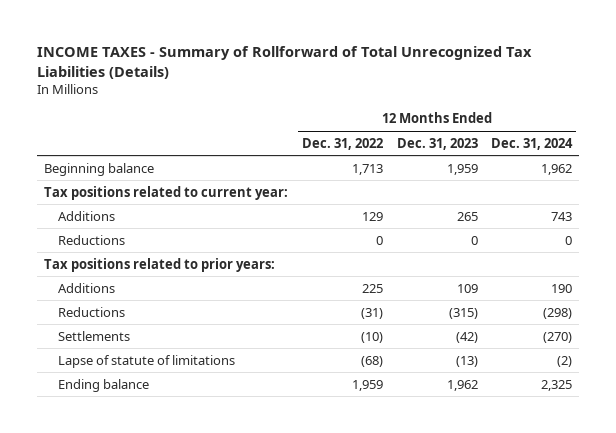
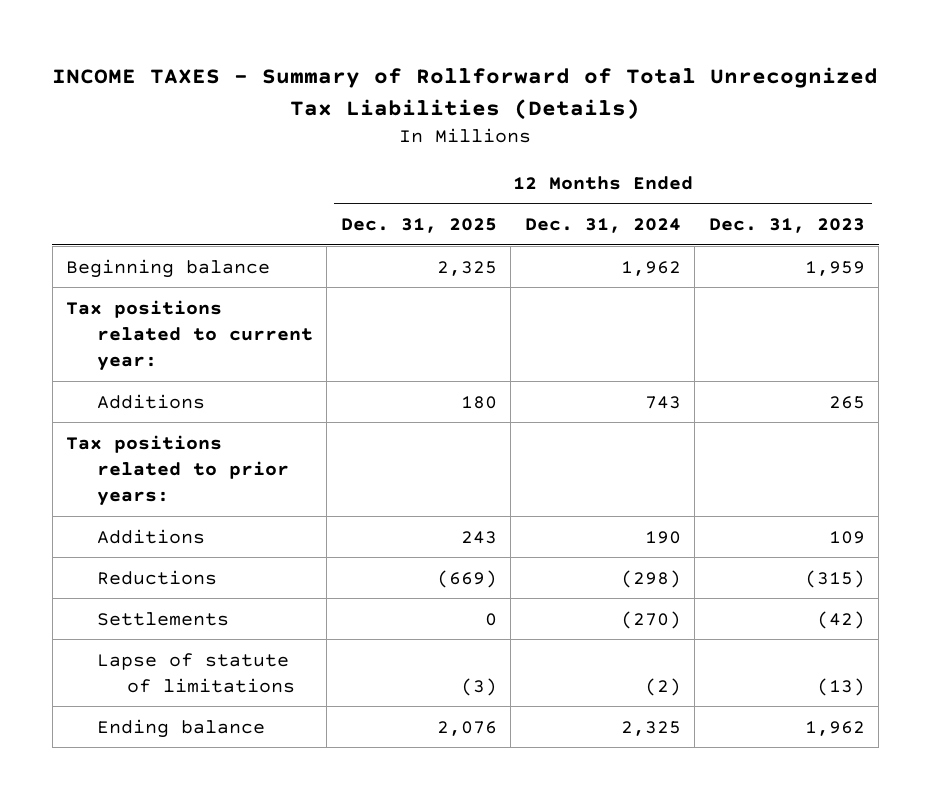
[301,137,383,150] Dec. 31, 2022 -> none
none -> [340,218,497,234] Dec. 31, 2025
[57,234,125,245] Reductions -> none

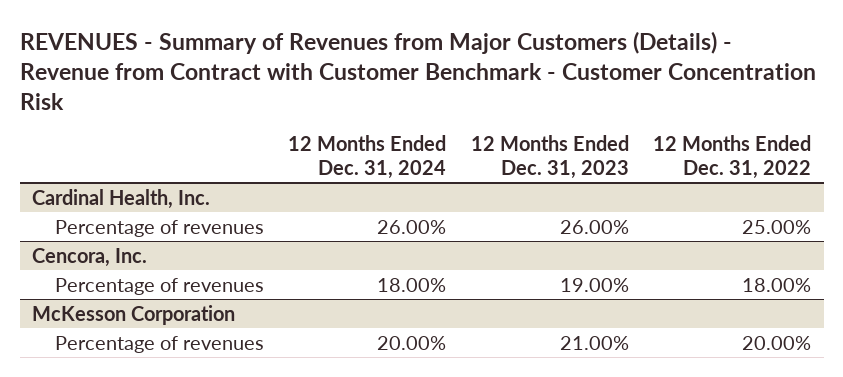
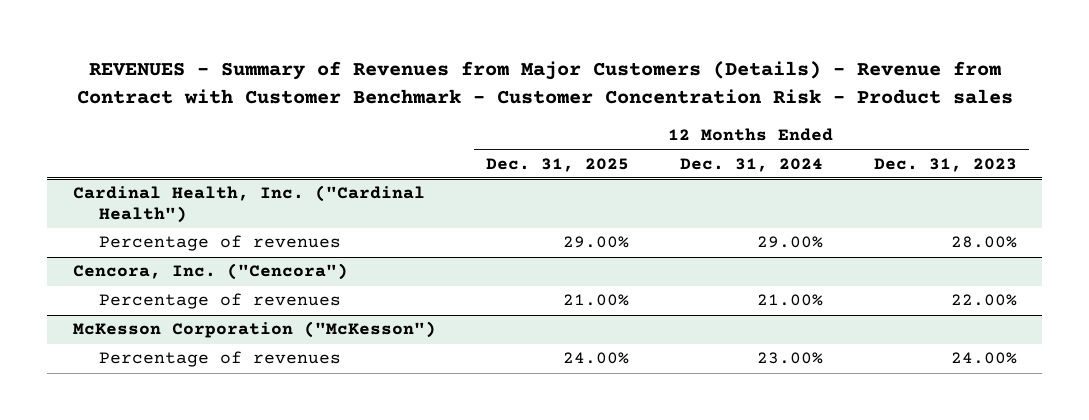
[19,30,816,111] REVENUES - Summary of Revenues from Major Customers (Details) - Revenue from Contract with Customer Benchmark - Customer Concentration Risk -> [76,61,1013,104] REVENUES - Summary of Revenues from Major Customers (Details) - Revenue from Contract with Customer Benchmark - Customer Concentration Risk - Product sales
[653,135,812,179] 12 Months Ended Dec. 31, 2022 -> none
none -> [486,157,630,172] Dec. 31, 2025
[31,188,210,209] Cardinal Health, Inc. -> [72,185,425,224] Cardinal Health, Inc. ("Cardinal Health")
[377,219,447,234] 26.00% -> [756,236,823,249] 29.00%
[559,219,629,234] 26.00% -> [950,236,1017,249] 28.00%
[31,247,147,267] Cencora, Inc. -> [72,263,348,281] Cencora, Inc. ("Cencora")
[377,277,447,292] 18.00% -> [756,294,823,307] 21.00%
[559,277,629,292] 19.00% -> [950,294,1017,307] 22.00%
[31,304,235,325] McKesson Corporation -> [72,321,436,339] McKesson Corporation ("McKesson")
[377,335,447,350] 20.00% -> [756,352,823,365] 23.00%
[559,335,629,350] 21.00% -> [950,352,1017,365] 24.00%

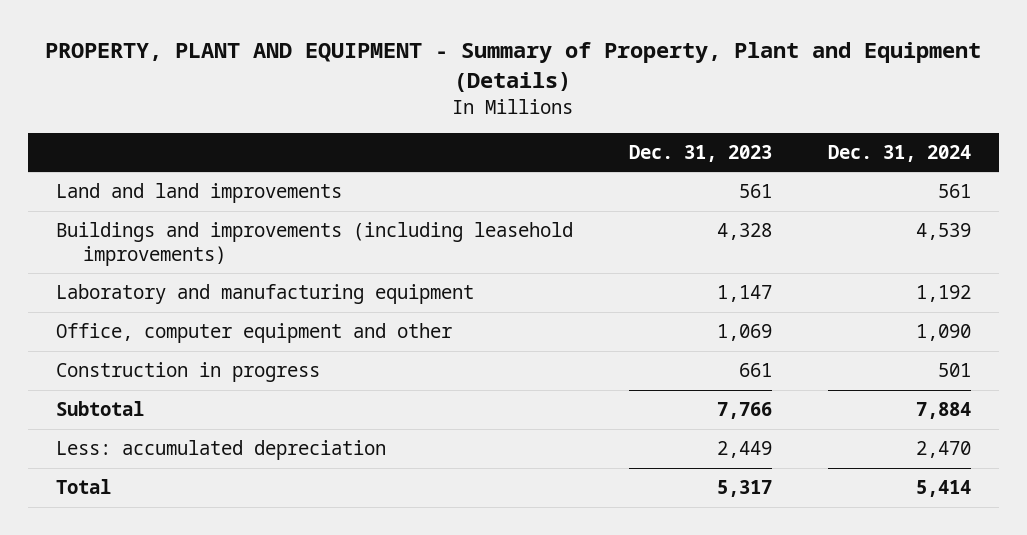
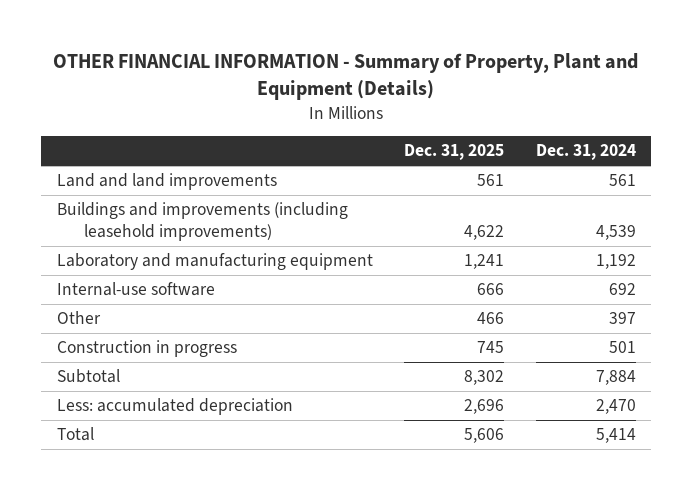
[45,41,982,92] PROPERTY, PLANT AND EQUIPMENT - Summary of Property, Plant and Equipment (Details) -> [53,53,639,101] OTHER FINANCIAL INFORMATION - Summary of Property, Plant and Equipment (Details)
[628,144,772,162] Dec. 31, 2023 -> none
none -> [404,144,505,161] Dec. 31, 2025
none -> [56,282,215,297] Internal-use software
[56,323,453,344] Office, computer equipment and other -> [56,311,101,325] Other
[915,324,971,342] 1,090 -> [608,312,636,325] 397

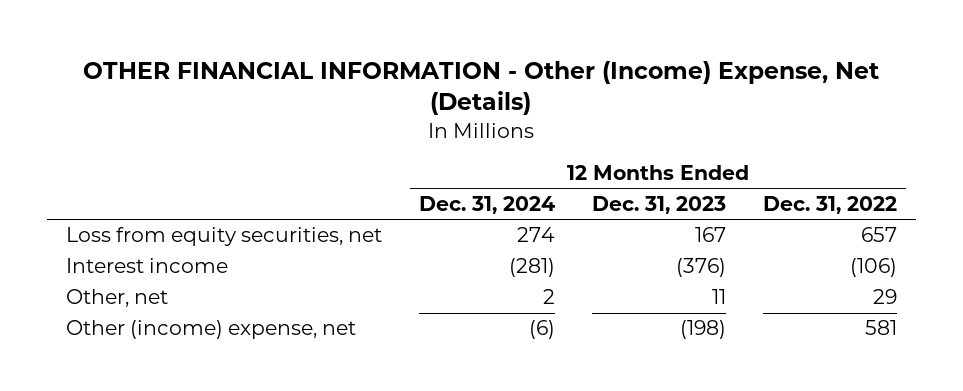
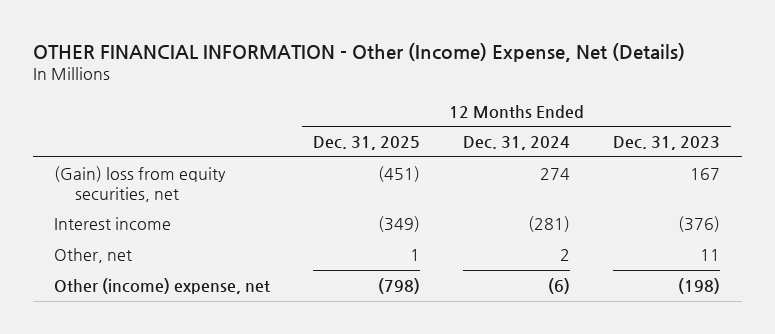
[763,196,898,215] Dec. 31, 2022 -> none
none -> [313,136,421,151] Dec. 31, 2025
[65,227,382,247] Loss from equity securities, net -> [54,165,227,202] (Gain) loss from equity securities, net

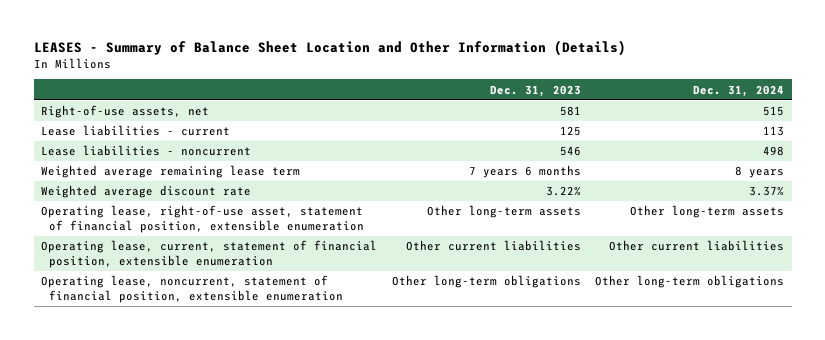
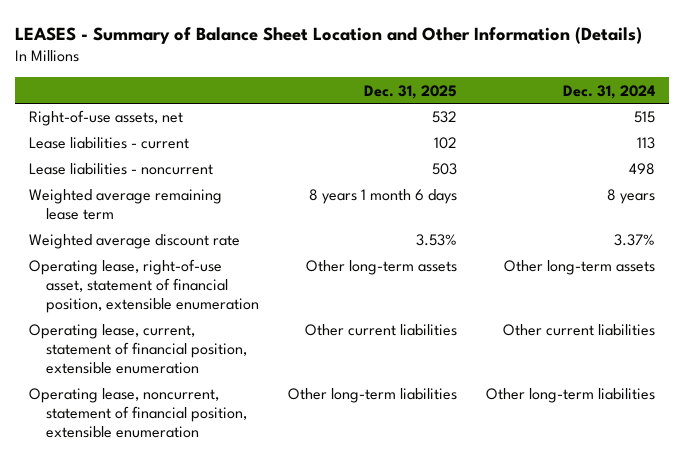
[489,84,581,97] Dec. 31, 2023 -> none
none -> [364,84,458,99] Dec. 31, 2025
[595,275,785,289] Other long-term obligations -> [485,388,655,404] Other long-term liabilities

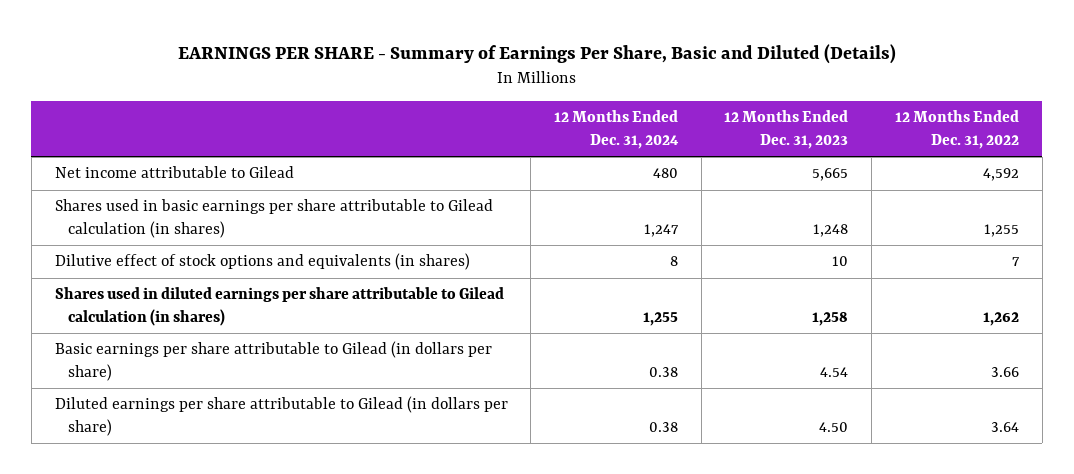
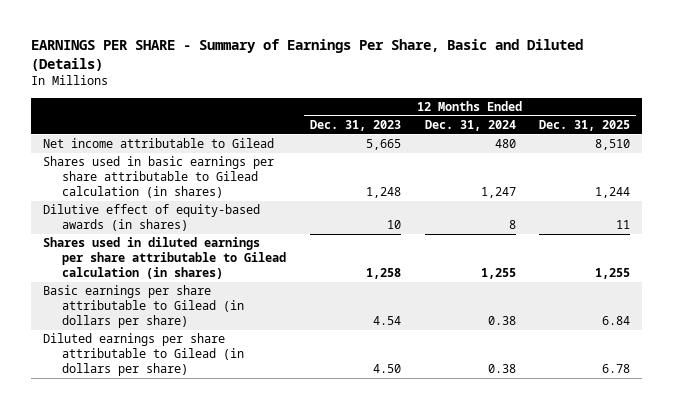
[894,110,1019,150] 12 Months Ended Dec. 31, 2022 -> none
none -> [539,120,631,132] Dec. 31, 2025
[54,253,470,271] Dilutive effect of stock options and equivalents (in shares) -> [43,204,261,232] Dilutive effect of equity-based awards (in shares)

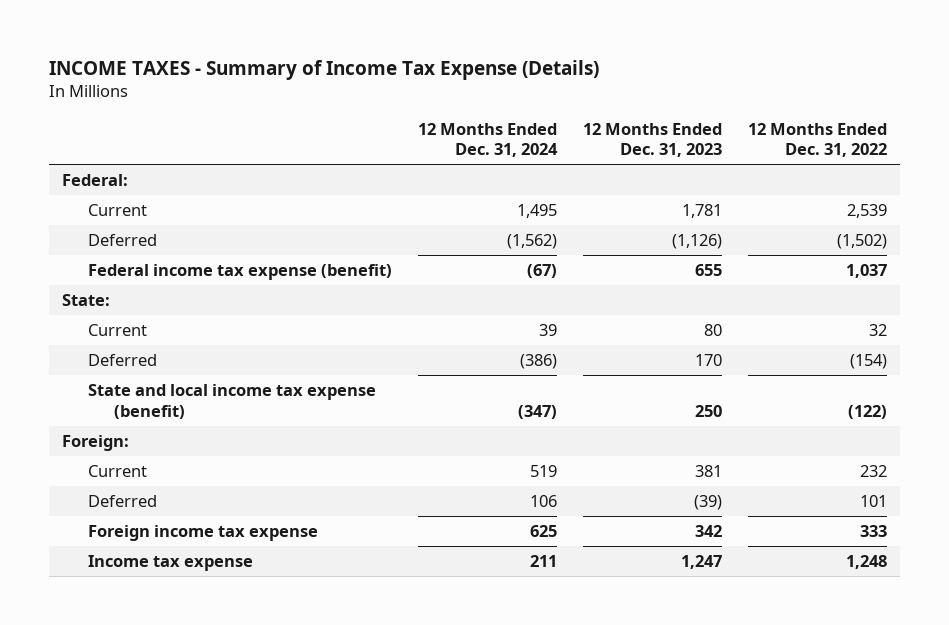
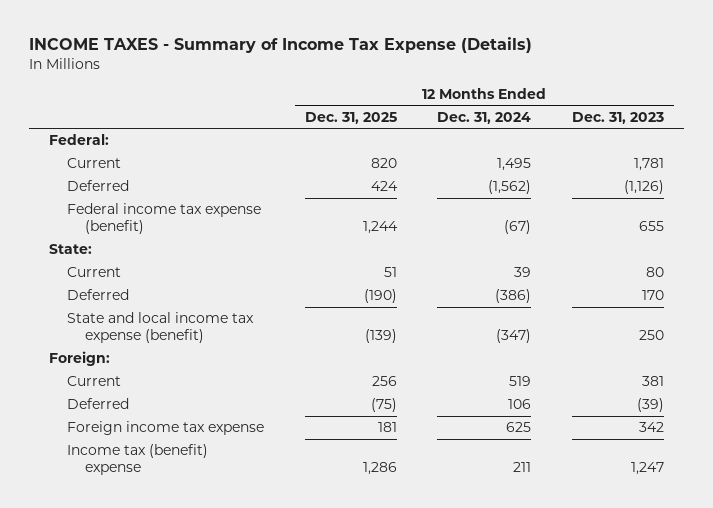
[747,122,887,158] 12 Months Ended Dec. 31, 2022 -> none
none -> [304,111,397,124] Dec. 31, 2025
[88,555,254,572] Income tax expense -> [67,444,209,476] Income tax (benefit) expense

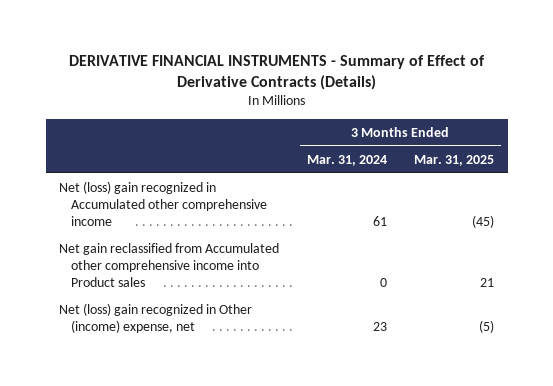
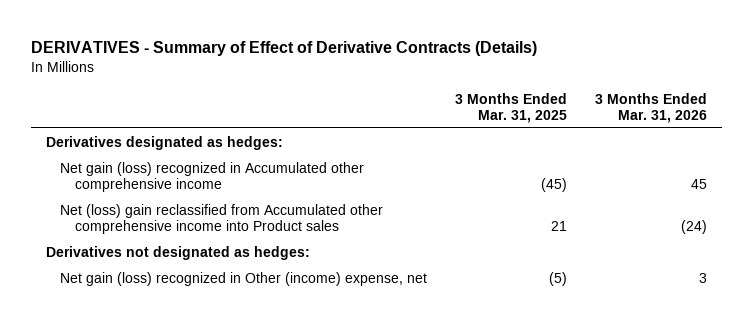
[68,55,485,91] DERIVATIVE FINANCIAL INSTRUMENTS - Summary of Effect of Derivative Contracts (Details) -> [31,41,538,57] DERIVATIVES - Summary of Effect of Derivative Contracts (Details)
[306,154,387,166] Mar. 31, 2024 -> none
none -> [595,92,708,123] 3 Months Ended Mar. 31, 2026
none -> [45,135,283,150] Derivatives designated as hedges:
[59,180,267,227] Net (loss) gain recognized in Accumulated other comprehensive income -> [60,161,365,192] Net gain (loss) recognized in Accumulated other comprehensive income
[59,242,280,288] Net gain reclassified from Accumulated other comprehensive income into Product sales -> [60,203,384,234] Net (loss) gain reclassified from Accumulated other comprehensive income into Product sales
none -> [45,245,310,260] Derivatives not designated as hedges:
[59,302,253,334] Net (loss) gain recognized in Other (income) expense, net -> [60,271,428,286] Net gain (loss) recognized in Other (income) expense, net

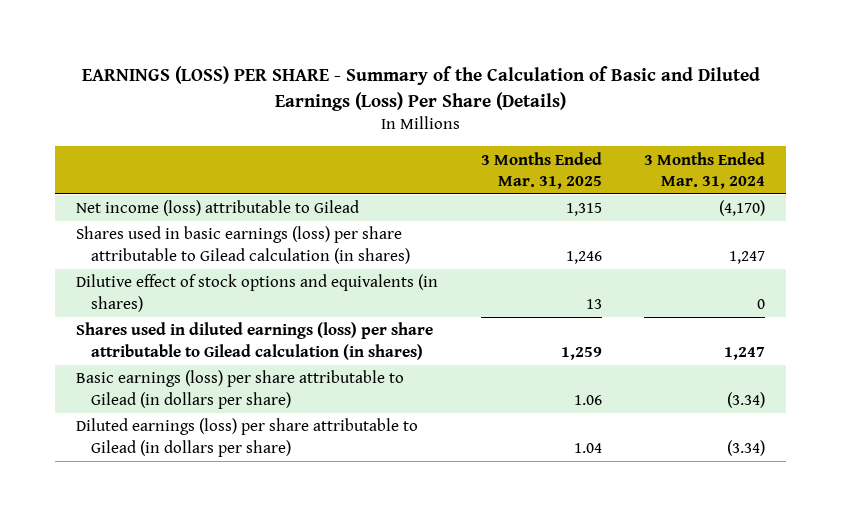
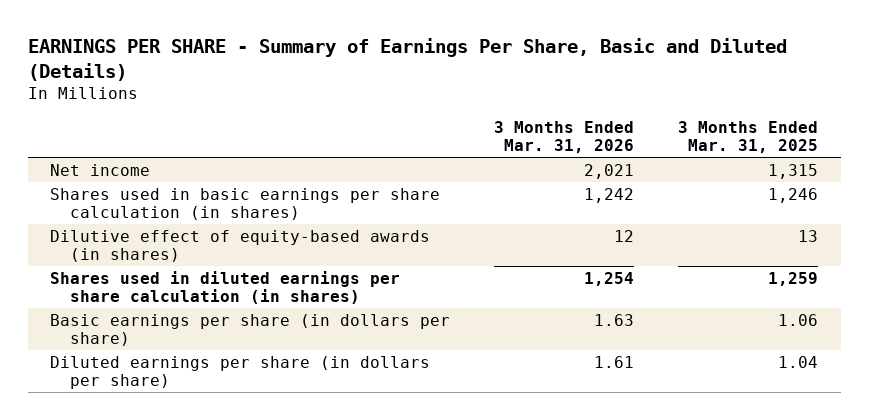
[81,65,760,111] EARNINGS (LOSS) PER SHARE - Summary of the Calculation of Basic and Diluted Earnings (Loss) Per Share (Details) -> [28,37,788,81] EARNINGS PER SHARE - Summary of Earnings Per Share, Basic and Diluted (Details)
[643,151,765,189] 3 Months Ended Mar. 31, 2024 -> none
none -> [494,120,635,154] 3 Months Ended Mar. 31, 2026
[76,200,360,217] Net income (loss) attributable to Gilead -> [50,163,151,176] Net income
[76,226,410,264] Shares used in basic earnings (loss) per share attributable to Gilead calculation (in shares) -> [50,187,441,221] Shares used in basic earnings per share calculation (in shares)
[76,274,439,312] Dilutive effect of stock options and equivalents (in shares) -> [50,229,431,263] Dilutive effect of equity-based awards (in shares)
[76,322,434,360] Shares used in diluted earnings (loss) per share attributable to Gilead calculation (in shares) -> [50,270,401,305] Shares used in diluted earnings per share calculation (in shares)
[76,370,405,409] Basic earnings (loss) per share attributable to Gilead (in dollars per share) -> [50,313,451,347] Basic earnings per share (in dollars per share)
[76,418,419,457] Diluted earnings (loss) per share attributable to Gilead (in dollars per share) -> [50,355,431,390] Diluted earnings per share (in dollars per share)

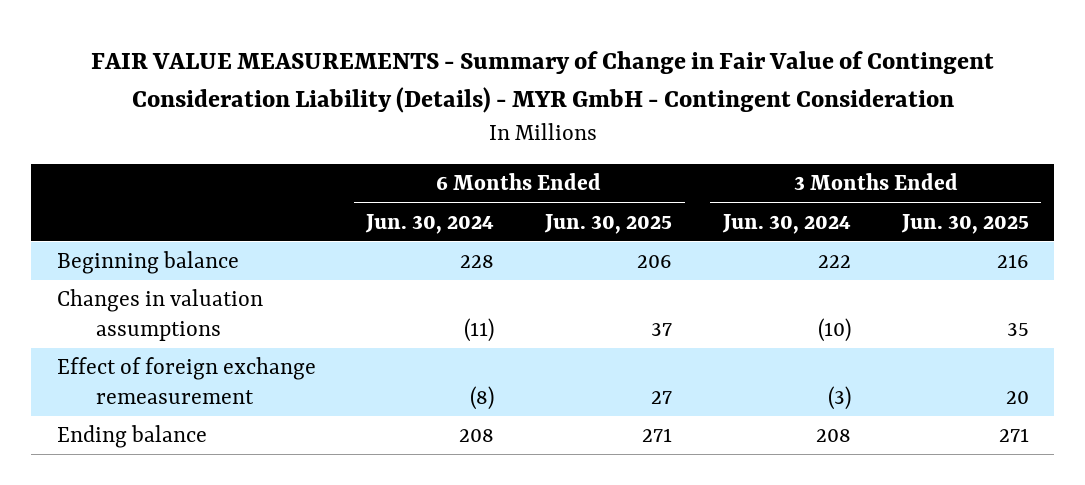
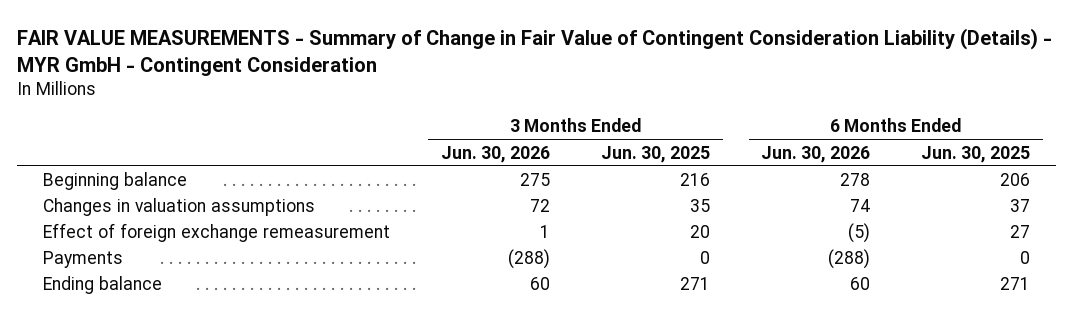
[365,213,495,234] Jun. 30, 2024 -> none
[721,213,851,234] Jun. 30, 2024 -> none
none -> [441,145,551,163] Jun. 30, 2026
none -> [761,145,871,163] Jun. 30, 2026
none -> [42,251,123,269] Payments

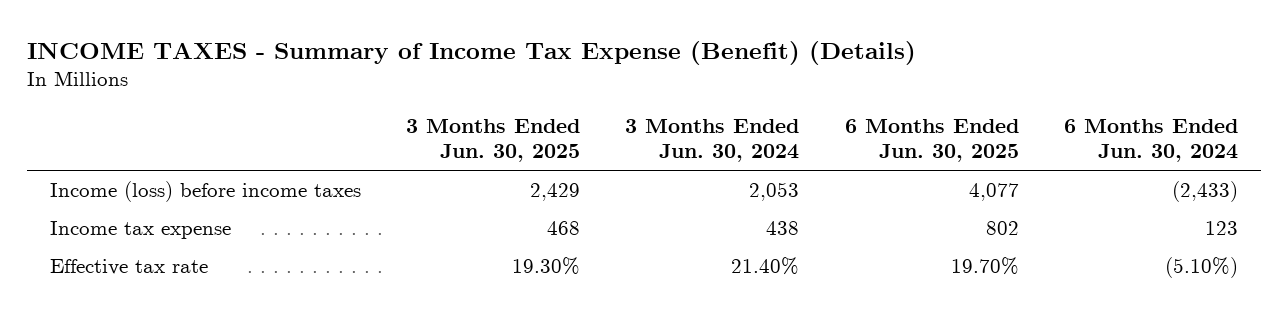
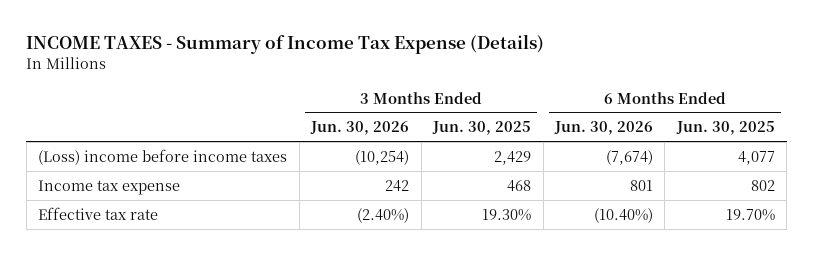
[26,40,916,65] INCOME TAXES - Summary of Income Tax Expense (Benefit) (Details) -> [26,34,545,55] INCOME TAXES - Summary of Income Tax Expense (Details)
[625,118,800,163] 3 Months Ended Jun. 30, 2024 -> none
[1063,118,1238,163] 6 Months Ended Jun. 30, 2024 -> none
none -> [310,121,410,136] Jun. 30, 2026
none -> [553,121,653,136] Jun. 30, 2026
[49,181,361,203] Income (loss) before income taxes -> [38,148,288,165] (Loss) income before income taxes

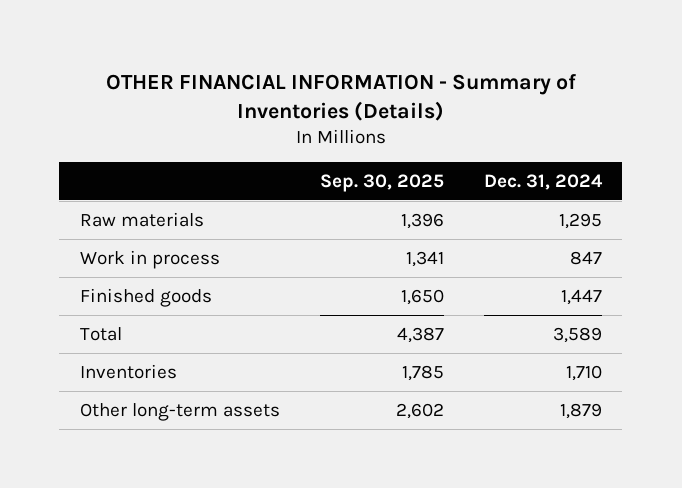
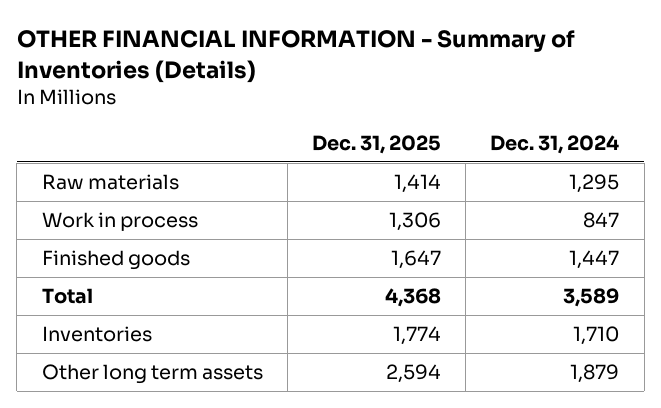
[319,174,444,193] Sep. 30, 2025 -> none
none -> [312,134,442,154] Dec. 31, 2025
[79,402,280,421] Other long-term assets -> [41,364,263,385] Other long term assets

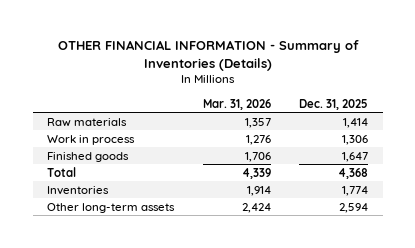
[490,134,620,154] Dec. 31, 2024 -> none
none -> [202,98,271,110] Mar. 31, 2026
[41,364,263,385] Other long term assets -> [46,202,175,213] Other long-term assets

